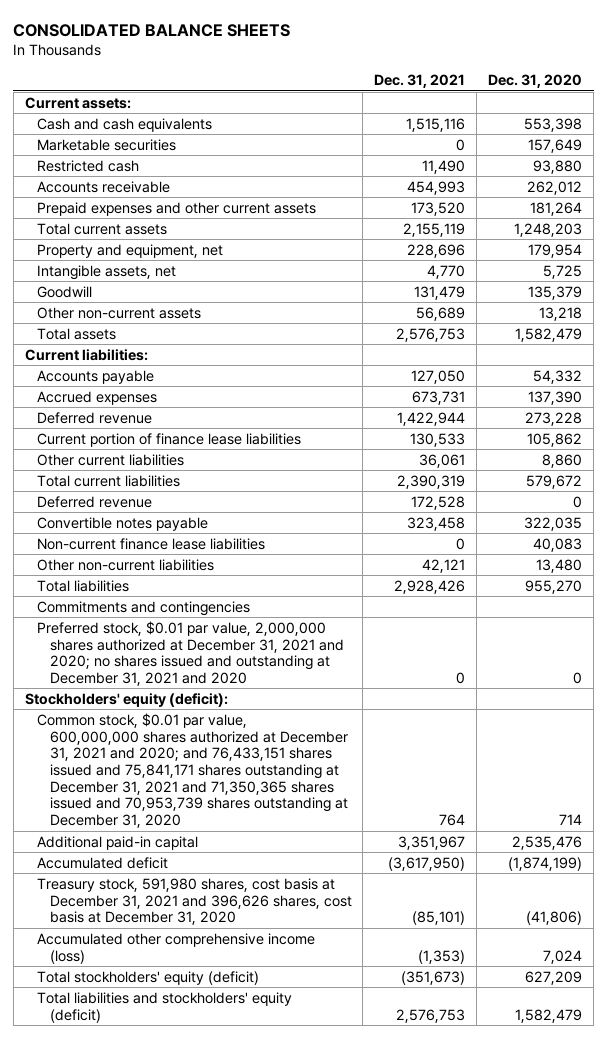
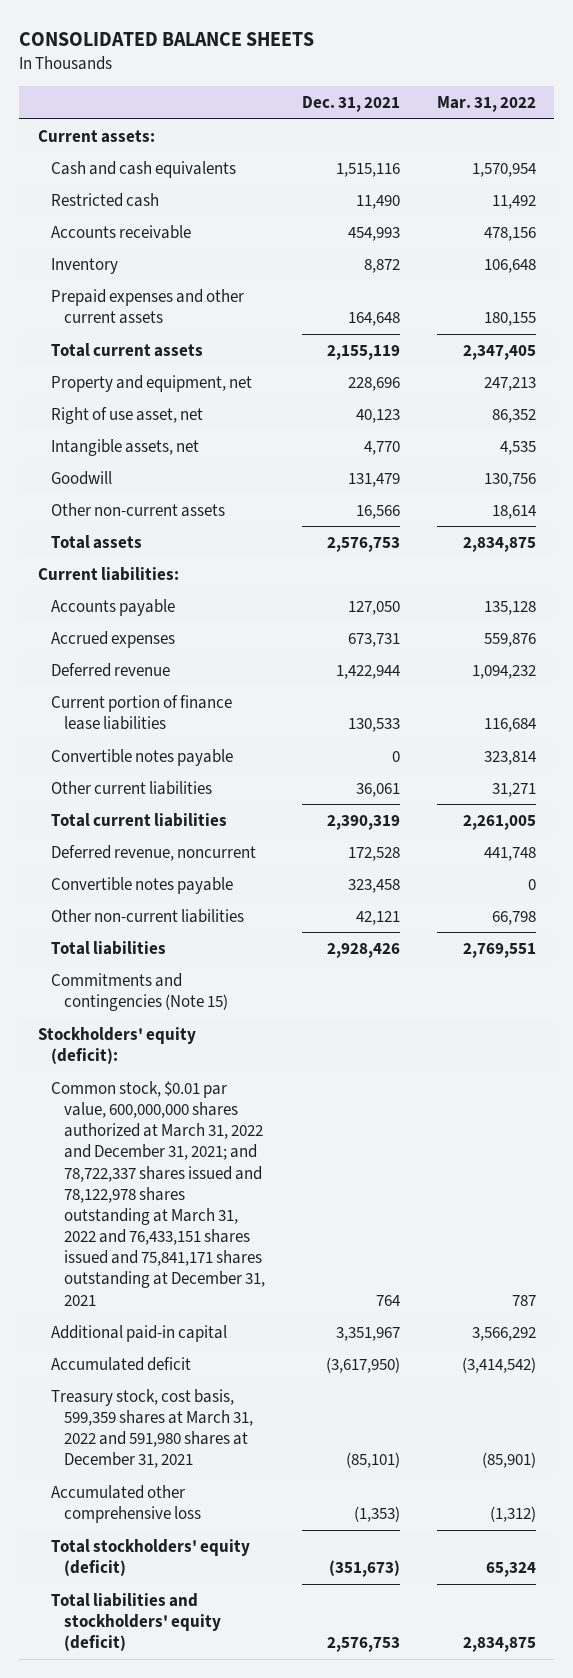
[488,74,583,89] Dec. 31, 2020 -> none
none -> [436,96,536,113] Mar. 31, 2022
[37,138,177,151] Marketable securities -> none
none -> [50,257,118,274] Inventory
[411,201,466,216] 173,520 -> [347,312,400,327] 164,648
none -> [50,406,203,424] Right of use asset, net
[416,306,466,321] 56,689 -> [355,504,400,519] 16,566
none -> [50,748,233,766] Convertible notes payable
[37,495,153,508] Deferred revenue -> [50,844,256,861] Deferred revenue, noncurrent
[37,537,266,550] Non-current finance lease liabilities -> none
[37,620,344,686] Preferred stock, $0.01 par value, 2,000,000 shares authorized at December 31, 2021 and 2020; no shares issued and outstanding at December 31, 2021 and 2020 -> none
[37,600,251,616] Commitments and contingencies -> [50,972,228,1012] Commitments and contingencies (Note 15)
[37,712,348,829] Common stock, $0.01 par value, 600,000,000 shares authorized at December 31, 2021 and 2020; and 76,433,151 shares issued and 75,841,171 shares outstanding at December 31, 2021 and 71,350,365 shares issued and 70,953,739 shares outstanding at December 31, 2020 -> [50,1080,265,1306] Common stock, $0.01 par value, 600,000,000 shares authorized at March 31, 2022 and December 31, 2021; and 78,722,337 shares issued and 78,122,978 shares outstanding at March 31, 2022 and 76,433,151 shares issued and 75,841,171 shares outstanding at December 31, 2021
[37,877,352,926] Treasury stock, 591,980 shares, cost basis at December 31, 2021 and 396,626 shares, cost basis at December 31, 2020 -> [50,1388,253,1469] Treasury stock, cost basis, 599,359 shares at March 31, 2022 and 591,980 shares at December 31, 2021
[37,932,316,964] Accumulated other comprehensive income (loss) -> [50,1484,201,1524] Accumulated other comprehensive loss

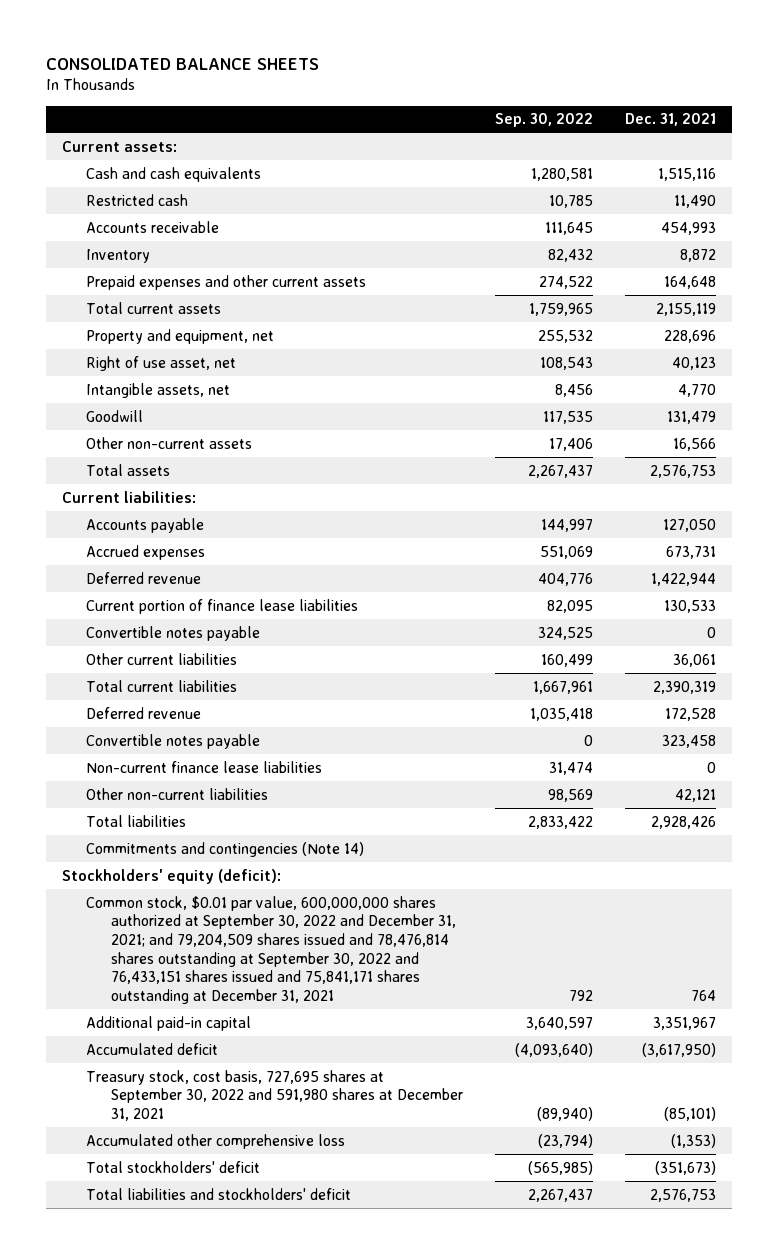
[436,96,536,113] Mar. 31, 2022 -> none
none -> [494,113,593,128] Sep. 30, 2022
[50,844,256,861] Deferred revenue, noncurrent -> [86,706,202,719] Deferred revenue
none -> [86,760,323,773] Non-current finance lease liabilities
[50,972,228,1012] Commitments and contingencies (Note 15) -> [86,841,365,857] Commitments and contingencies (Note 14)
[50,1080,265,1306] Common stock, $0.01 par value, 600,000,000 shares authorized at March 31, 2022 and December 31, 2021; and 78,722,337 shares issued and 78,122,978 shares outstanding at March 31, 2022 and 76,433,151 shares issued and 75,841,171 shares outstanding at December 31, 2021 -> [86,895,456,1005] Common stock, $0.01 par value, 600,000,000 shares authorized at September 30, 2022 and December 31, 2021; and 79,204,509 shares issued and 78,476,814 shares outstanding at September 30, 2022 and 76,433,151 shares issued and 75,841,171 shares outstanding at December 31, 2021
[50,1388,253,1469] Treasury stock, cost basis, 599,359 shares at March 31, 2022 and 591,980 shares at December 31, 2021 -> [86,1069,463,1121] Treasury stock, cost basis, 727,695 shares at September 30, 2022 and 591,980 shares at December 31, 2021
[50,1538,250,1577] Total stockholders' equity (deficit) -> [86,1160,261,1173] Total stockholders' deficit
[50,1592,221,1652] Total liabilities and stockholders' equity (deficit) -> [86,1187,352,1200] Total liabilities and stockholders' deficit

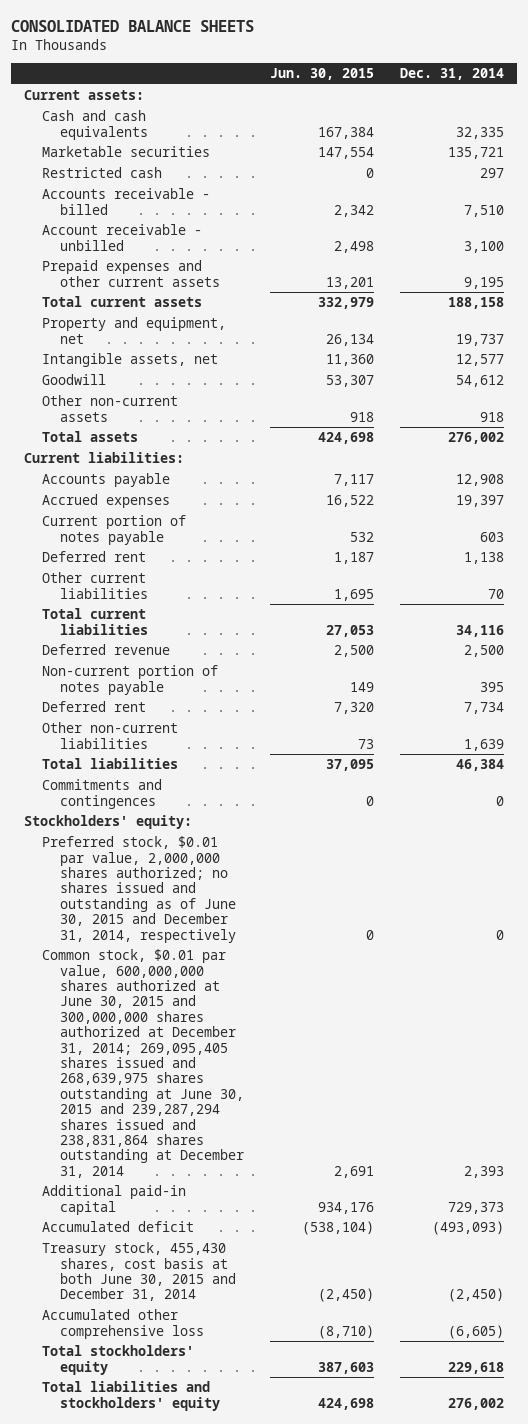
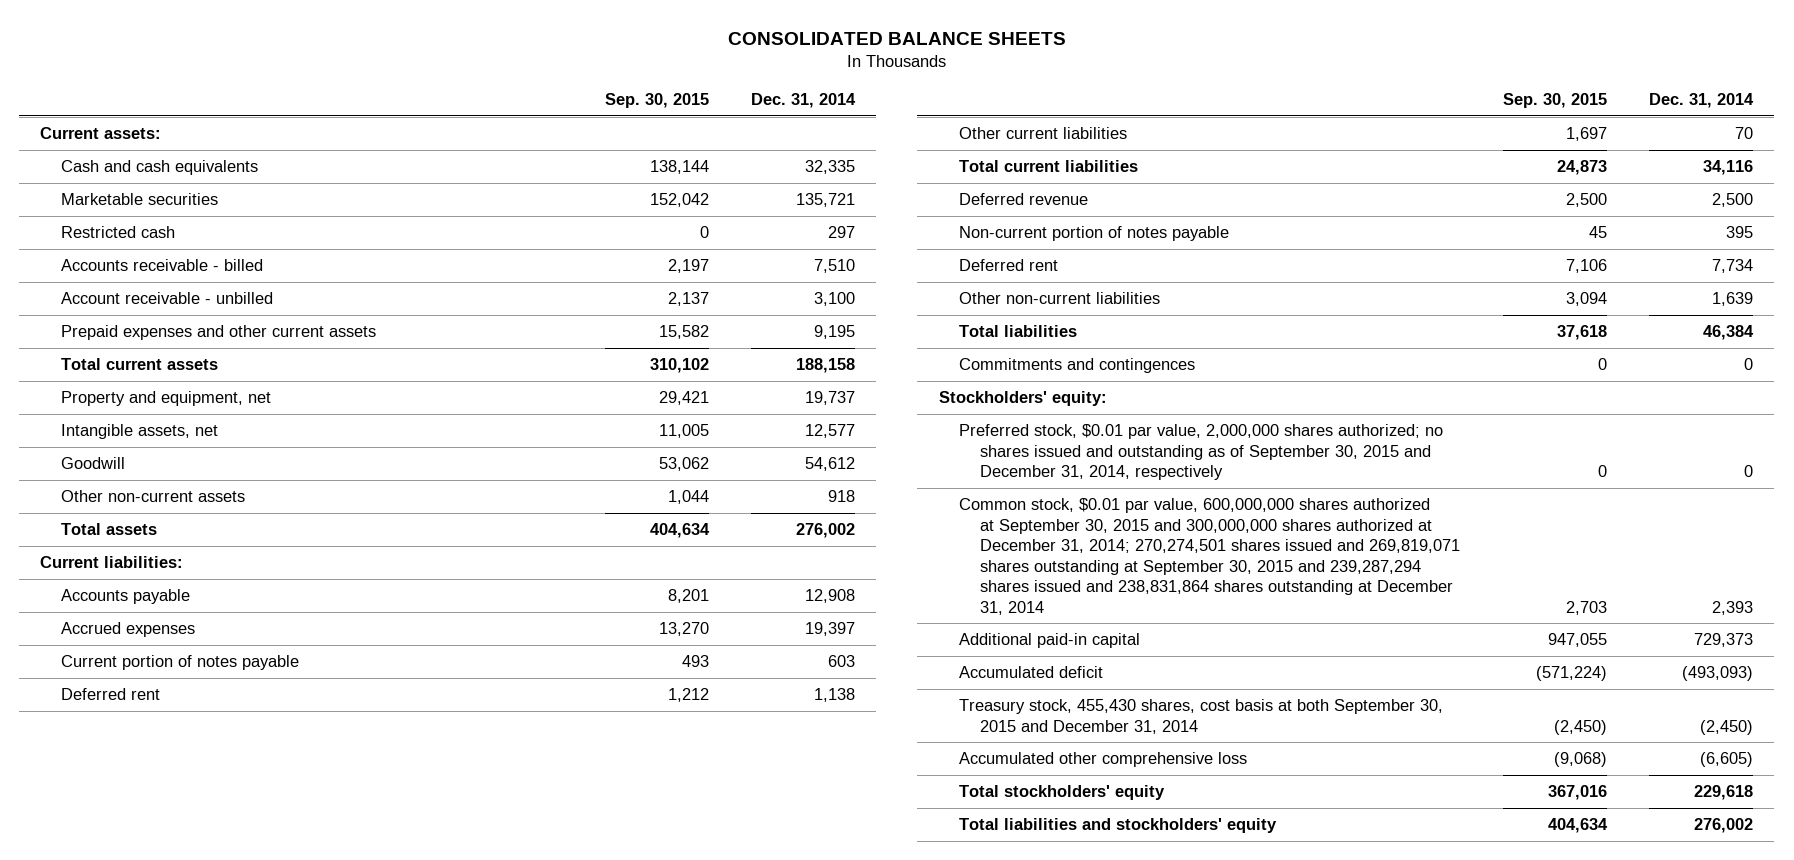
[269,68,374,81] Jun. 30, 2015 -> none
none -> [604,92,709,108] Sep. 30, 2015
[41,836,236,943] Preferred stock, $0.01 par value, 2,000,000 shares authorized; no shares issued and outstanding as of June 30, 2015 and December 31, 2014, respectively -> [959,423,1444,481] Preferred stock, $0.01 par value, 2,000,000 shares authorized; no shares issued and outstanding as of September 30, 2015 and December 31, 2014, respectively
[41,949,244,1178] Common stock, $0.01 par value, 600,000,000 shares authorized at June 30, 2015 and 300,000,000 shares authorized at December 31, 2014; 269,095,405 shares issued and 268,639,975 shares outstanding at June 30, 2015 and 239,287,294 shares issued and 238,831,864 shares outstanding at December 31, 2014 -> [959,497,1461,615] Common stock, $0.01 par value, 600,000,000 shares authorized at September 30, 2015 and 300,000,000 shares authorized at December 31, 2014; 270,274,501 shares issued and 269,819,071 shares outstanding at September 30, 2015 and 239,287,294 shares issued and 238,831,864 shares outstanding at December 31, 2014
[41,1242,236,1302] Treasury stock, 455,430 shares, cost basis at both June 30, 2015 and December 31, 2014 -> [959,698,1444,734] Treasury stock, 455,430 shares, cost basis at both September 30, 2015 and December 31, 2014

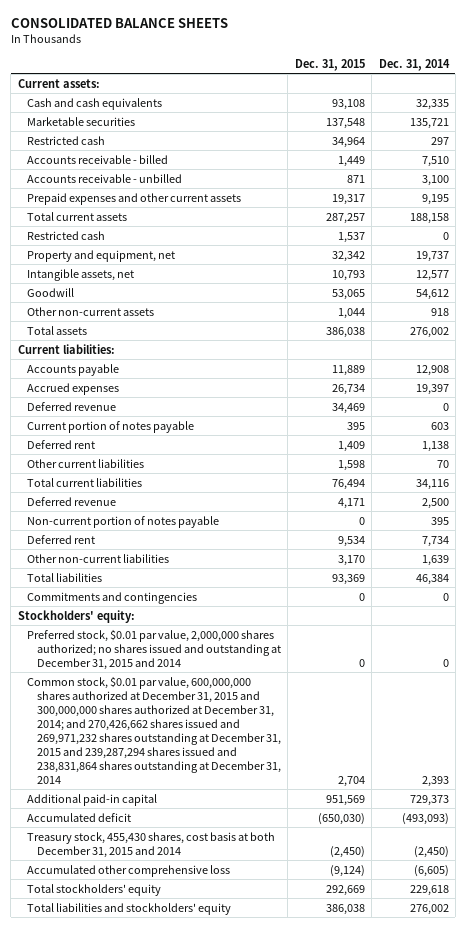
[604,92,709,108] Sep. 30, 2015 -> none
none -> [294,59,365,72] Dec. 31, 2015
[61,291,274,304] Account receivable - unbilled -> [27,173,183,183] Accounts receivable - unbilled
none -> [27,230,106,240] Restricted cash
none -> [27,401,117,411] Deferred revenue
[959,357,1196,373] Commitments and contingences -> [27,591,198,604] Commitments and contingencies
[959,423,1444,481] Preferred stock, $0.01 par value, 2,000,000 shares authorized; no shares issued and outstanding as of September 30, 2015 and December 31, 2014, respectively -> [27,628,281,670] Preferred stock, $0.01 par value, 2,000,000 shares authorized; no shares issued and outstanding at December 31, 2015 and 2014
[959,497,1461,615] Common stock, $0.01 par value, 600,000,000 shares authorized at September 30, 2015 and 300,000,000 shares authorized at December 31, 2014; 270,274,501 shares issued and 269,819,071 shares outstanding at September 30, 2015 and 239,287,294 shares issued and 238,831,864 shares outstanding at December 31, 2014 -> [27,675,281,784] Common stock, $0.01 par value, 600,000,000 shares authorized at December 31, 2015 and 300,000,000 shares authorized at December 31, 2014; and 270,426,662 shares issued and 269,971,232 shares outstanding at December 31, 2015 and 239,287,294 shares issued and 238,831,864 shares outstanding at December 31, 2014
[959,698,1444,734] Treasury stock, 455,430 shares, cost basis at both September 30, 2015 and December 31, 2014 -> [27,831,276,858] Treasury stock, 455,430 shares, cost basis at both December 31, 2015 and 2014

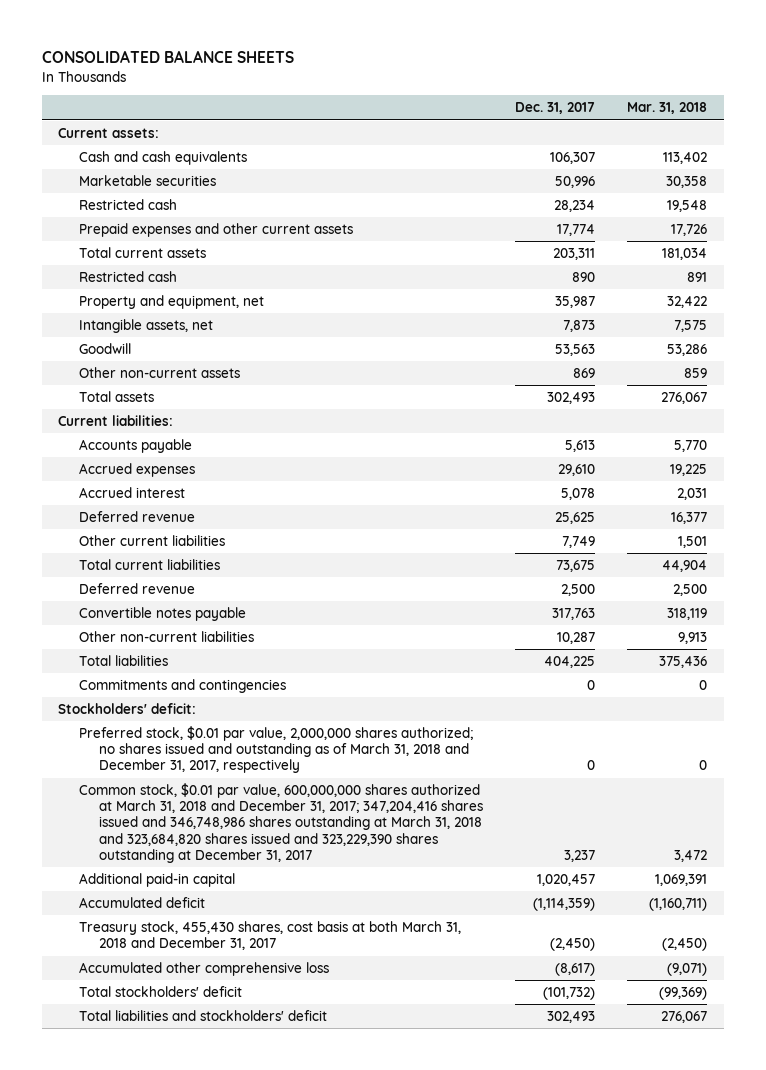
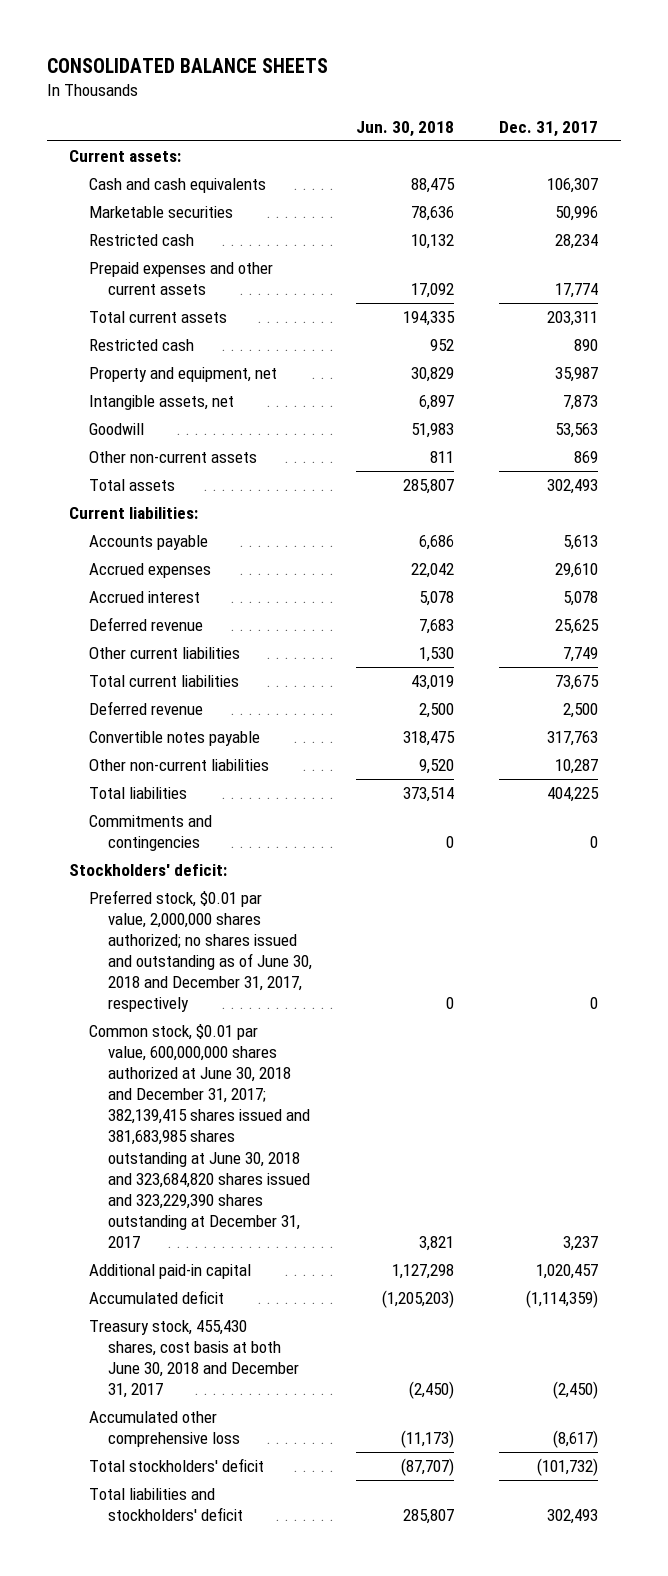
[627,102,708,115] Mar. 31, 2018 -> none
none -> [356,120,455,137] Jun. 30, 2018
[78,726,473,774] Preferred stock, $0.01 par value, 2,000,000 shares authorized; no shares issued and outstanding as of March 31, 2018 and December 31, 2017, respectively -> [88,889,312,1013] Preferred stock, $0.01 par value, 2,000,000 shares authorized; no shares issued and outstanding as of June 30, 2018 and December 31, 2017, respectively
[78,783,483,863] Common stock, $0.01 par value, 600,000,000 shares authorized at March 31, 2018 and December 31, 2017; 347,204,416 shares issued and 346,748,986 shares outstanding at March 31, 2018 and 323,684,820 shares issued and 323,229,390 shares outstanding at December 31, 2017 -> [88,1023,310,1249] Common stock, $0.01 par value, 600,000,000 shares authorized at June 30, 2018 and December 31, 2017; 382,139,415 shares issued and 381,683,985 shares outstanding at June 30, 2018 and 323,684,820 shares issued and 323,229,390 shares outstanding at December 31, 2017
[78,921,461,951] Treasury stock, 455,430 shares, cost basis at both March 31, 2018 and December 31, 2017 -> [88,1319,299,1399] Treasury stock, 455,430 shares, cost basis at both June 30, 2018 and December 31, 2017

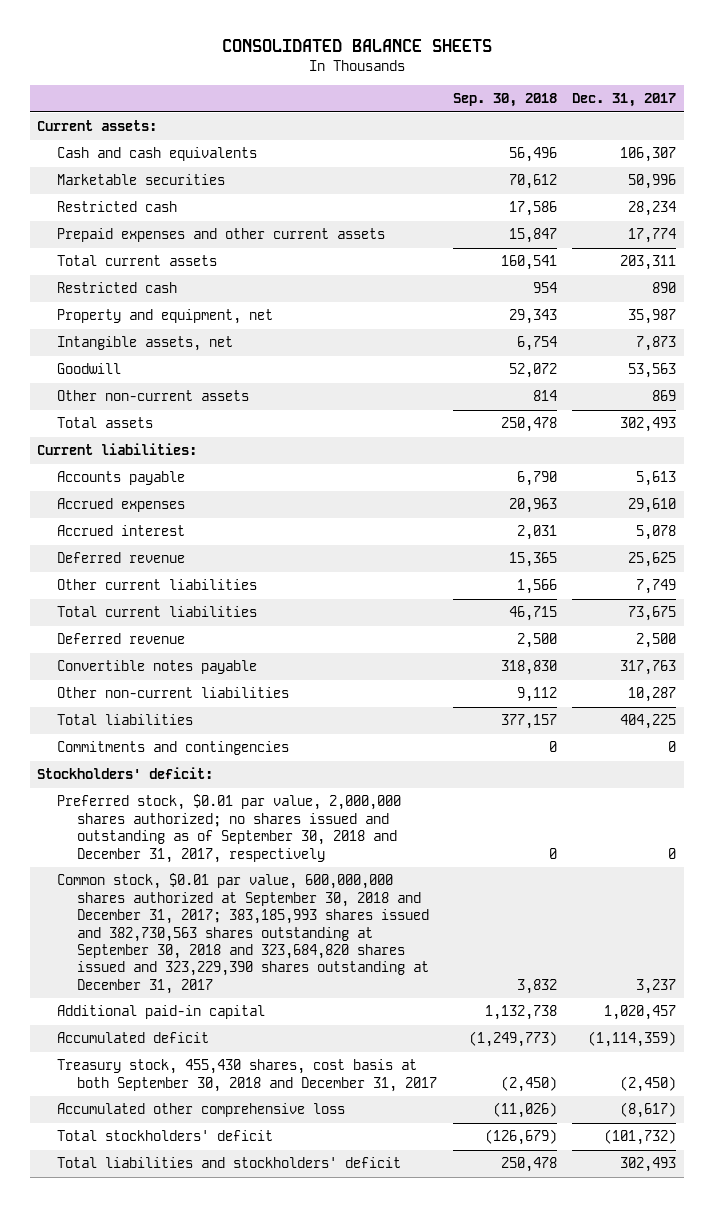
[356,120,455,137] Jun. 30, 2018 -> none
none -> [452,93,557,108] Sep. 30, 2018
[88,889,312,1013] Preferred stock, $0.01 par value, 2,000,000 shares authorized; no shares issued and outstanding as of June 30, 2018 and December 31, 2017, respectively -> [57,794,402,863] Preferred stock, $0.01 par value, 2,000,000 shares authorized; no shares issued and outstanding as of September 30, 2018 and December 31, 2017, respectively
[88,1023,310,1249] Common stock, $0.01 par value, 600,000,000 shares authorized at June 30, 2018 and December 31, 2017; 382,139,415 shares issued and 381,683,985 shares outstanding at June 30, 2018 and 323,684,820 shares issued and 323,229,390 shares outstanding at December 31, 2017 -> [57,873,430,994] Common stock, $0.01 par value, 600,000,000 shares authorized at September 30, 2018 and December 31, 2017; 383,185,993 shares issued and 382,730,563 shares outstanding at September 30, 2018 and 323,684,820 shares issued and 323,229,390 shares outstanding at December 31, 2017
[88,1319,299,1399] Treasury stock, 455,430 shares, cost basis at both June 30, 2018 and December 31, 2017 -> [57,1059,438,1092] Treasury stock, 455,430 shares, cost basis at both September 30, 2018 and December 31, 2017

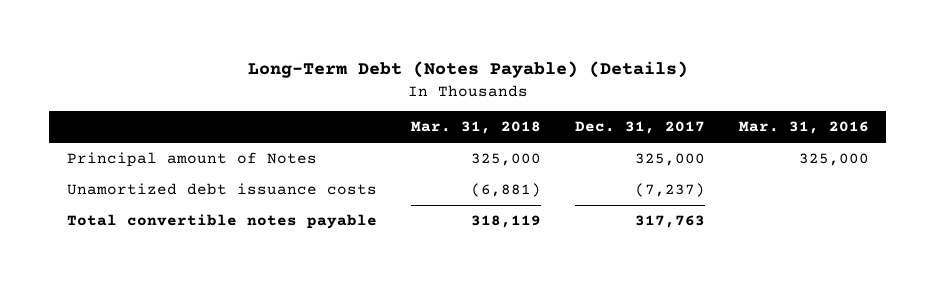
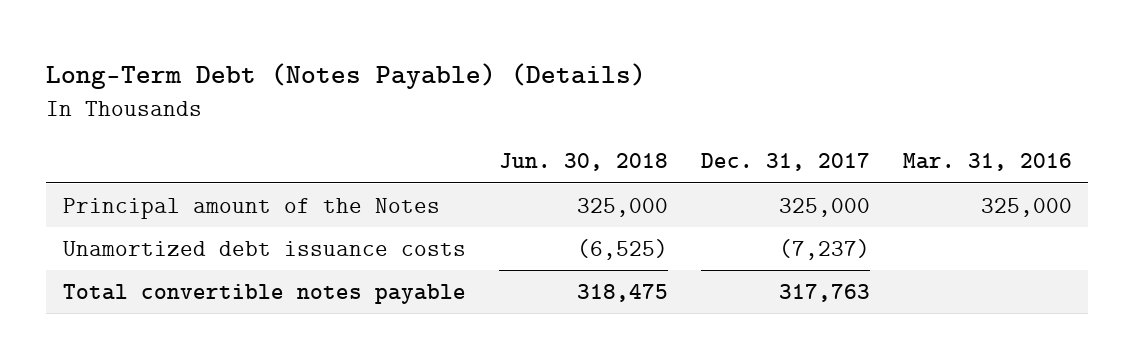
[410,121,541,135] Mar. 31, 2018 -> none
none -> [498,153,668,172] Jun. 30, 2018
[66,151,317,167] Principal amount of Notes -> [62,197,440,219] Principal amount of the Notes

